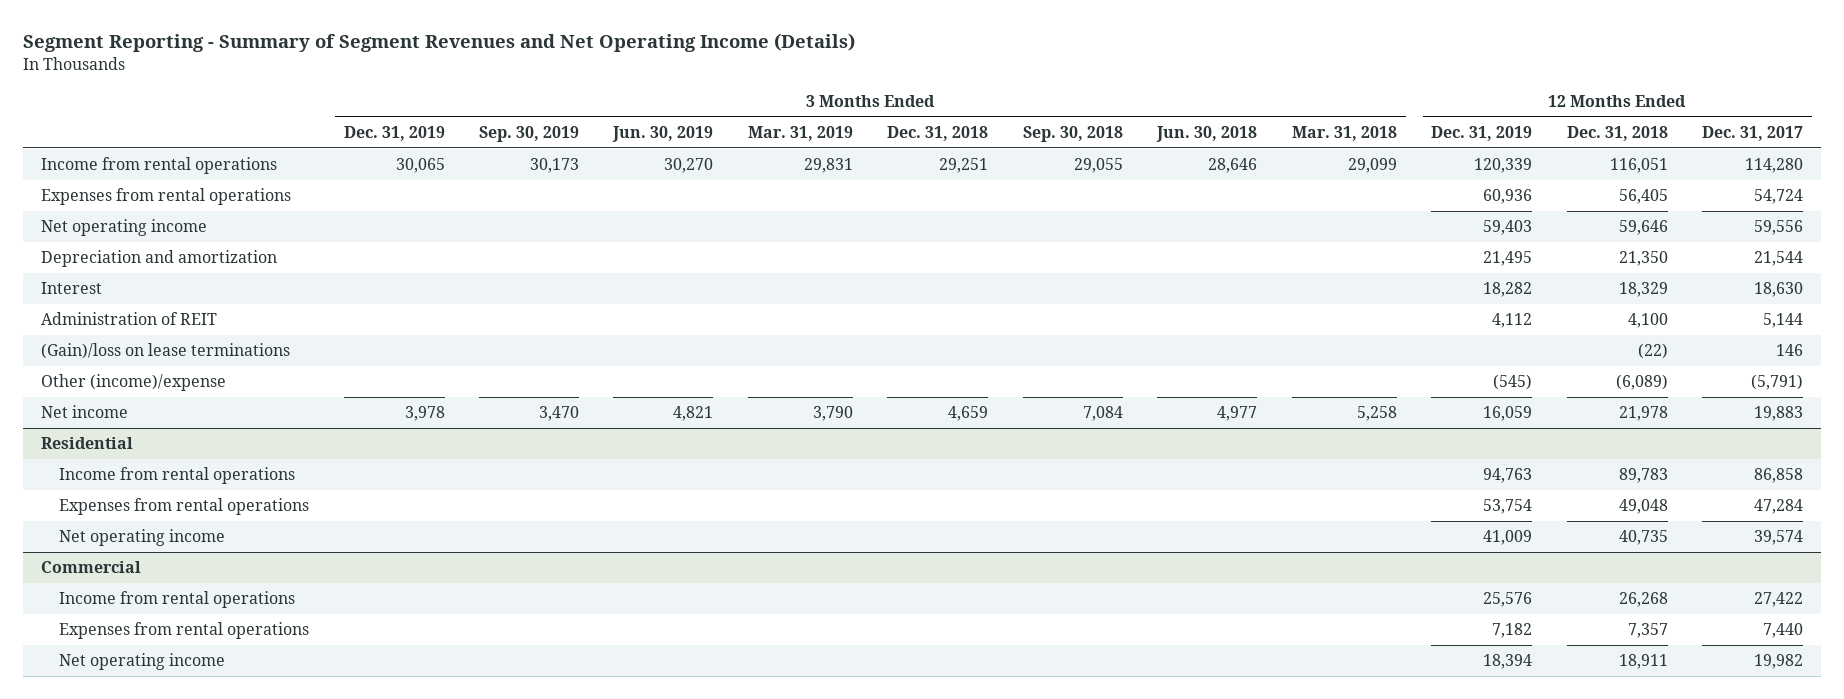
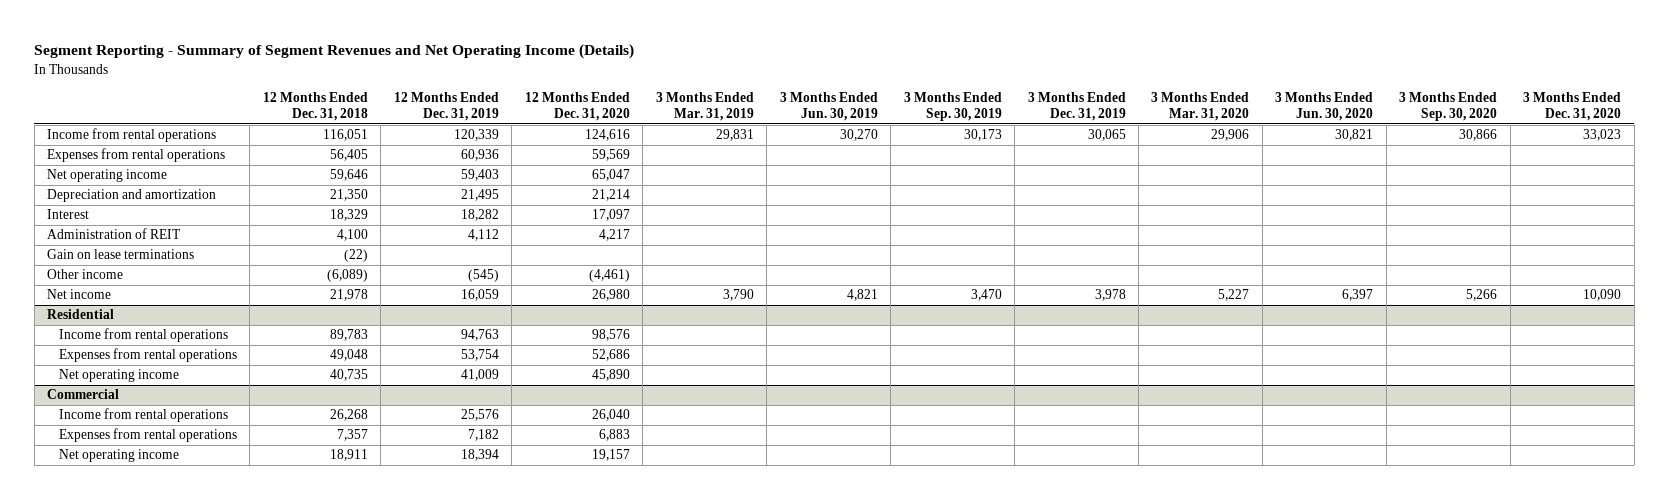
[887,125,989,141] Dec. 31, 2018 -> none
[1022,125,1123,142] Sep. 30, 2018 -> none
[1156,125,1258,142] Jun. 30, 2018 -> none
[1291,125,1397,141] Mar. 31, 2018 -> none
[1702,125,1804,141] Dec. 31, 2017 -> none
none -> [524,91,630,122] 12 Months Ended Dec. 31, 2020
none -> [1151,91,1250,122] 3 Months Ended Mar. 31, 2020
none -> [1275,91,1374,122] 3 Months Ended Jun. 30, 2020
none -> [1399,91,1498,122] 3 Months Ended Sep. 30, 2020
none -> [1523,91,1622,122] 3 Months Ended Dec. 31, 2020
[40,343,290,360] (Gain)/loss on lease terminations -> [47,249,195,260] Gain on lease terminations
[40,374,226,392] Other (income)/expense -> [47,269,124,280] Other income

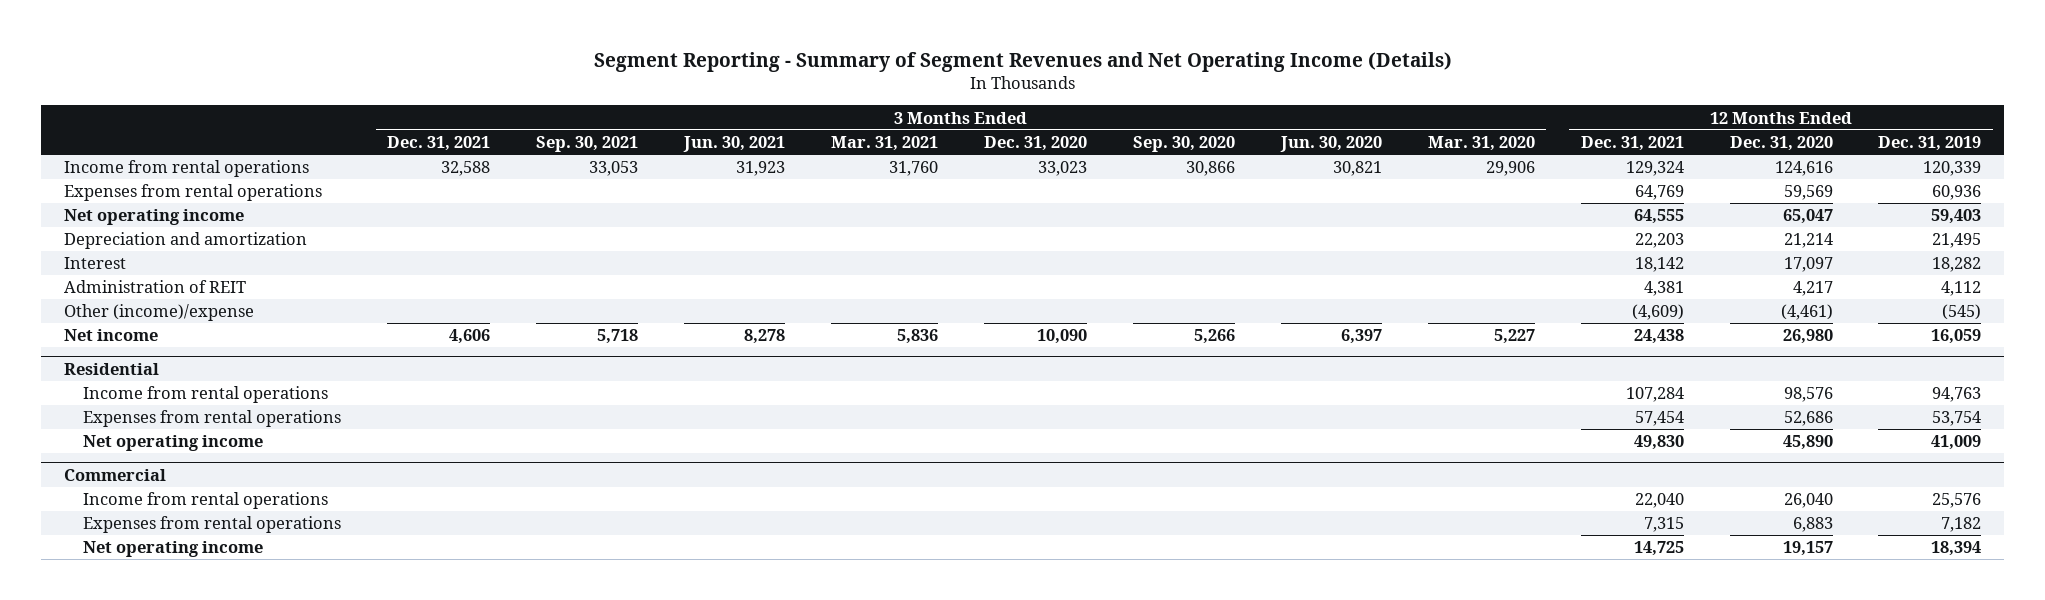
[262,91,368,122] 12 Months Ended Dec. 31, 2018 -> none
[655,91,754,122] 3 Months Ended Mar. 31, 2019 -> none
[779,91,878,122] 3 Months Ended Jun. 30, 2019 -> none
[903,91,1002,122] 3 Months Ended Sep. 30, 2019 -> none
[1027,91,1126,122] 3 Months Ended Dec. 31, 2019 -> none
none -> [387,136,491,152] Dec. 31, 2021
none -> [536,136,639,153] Sep. 30, 2021
none -> [683,136,786,153] Jun. 30, 2021
none -> [831,136,939,152] Mar. 31, 2021
none -> [1580,136,1684,152] Dec. 31, 2021
[47,249,195,260] Gain on lease terminations -> none
[47,269,124,280] Other income -> [63,304,254,322] Other (income)/expense

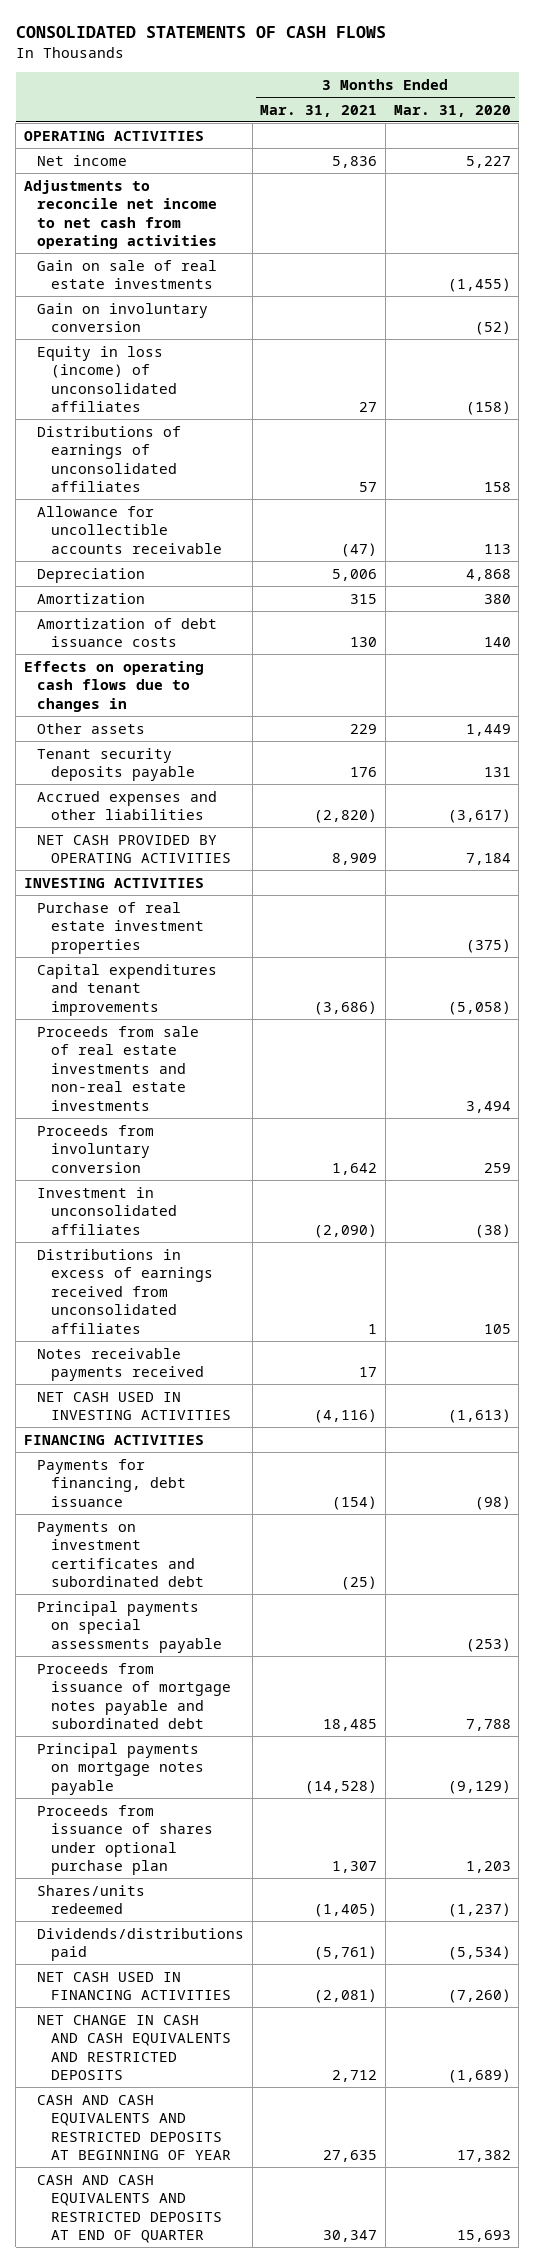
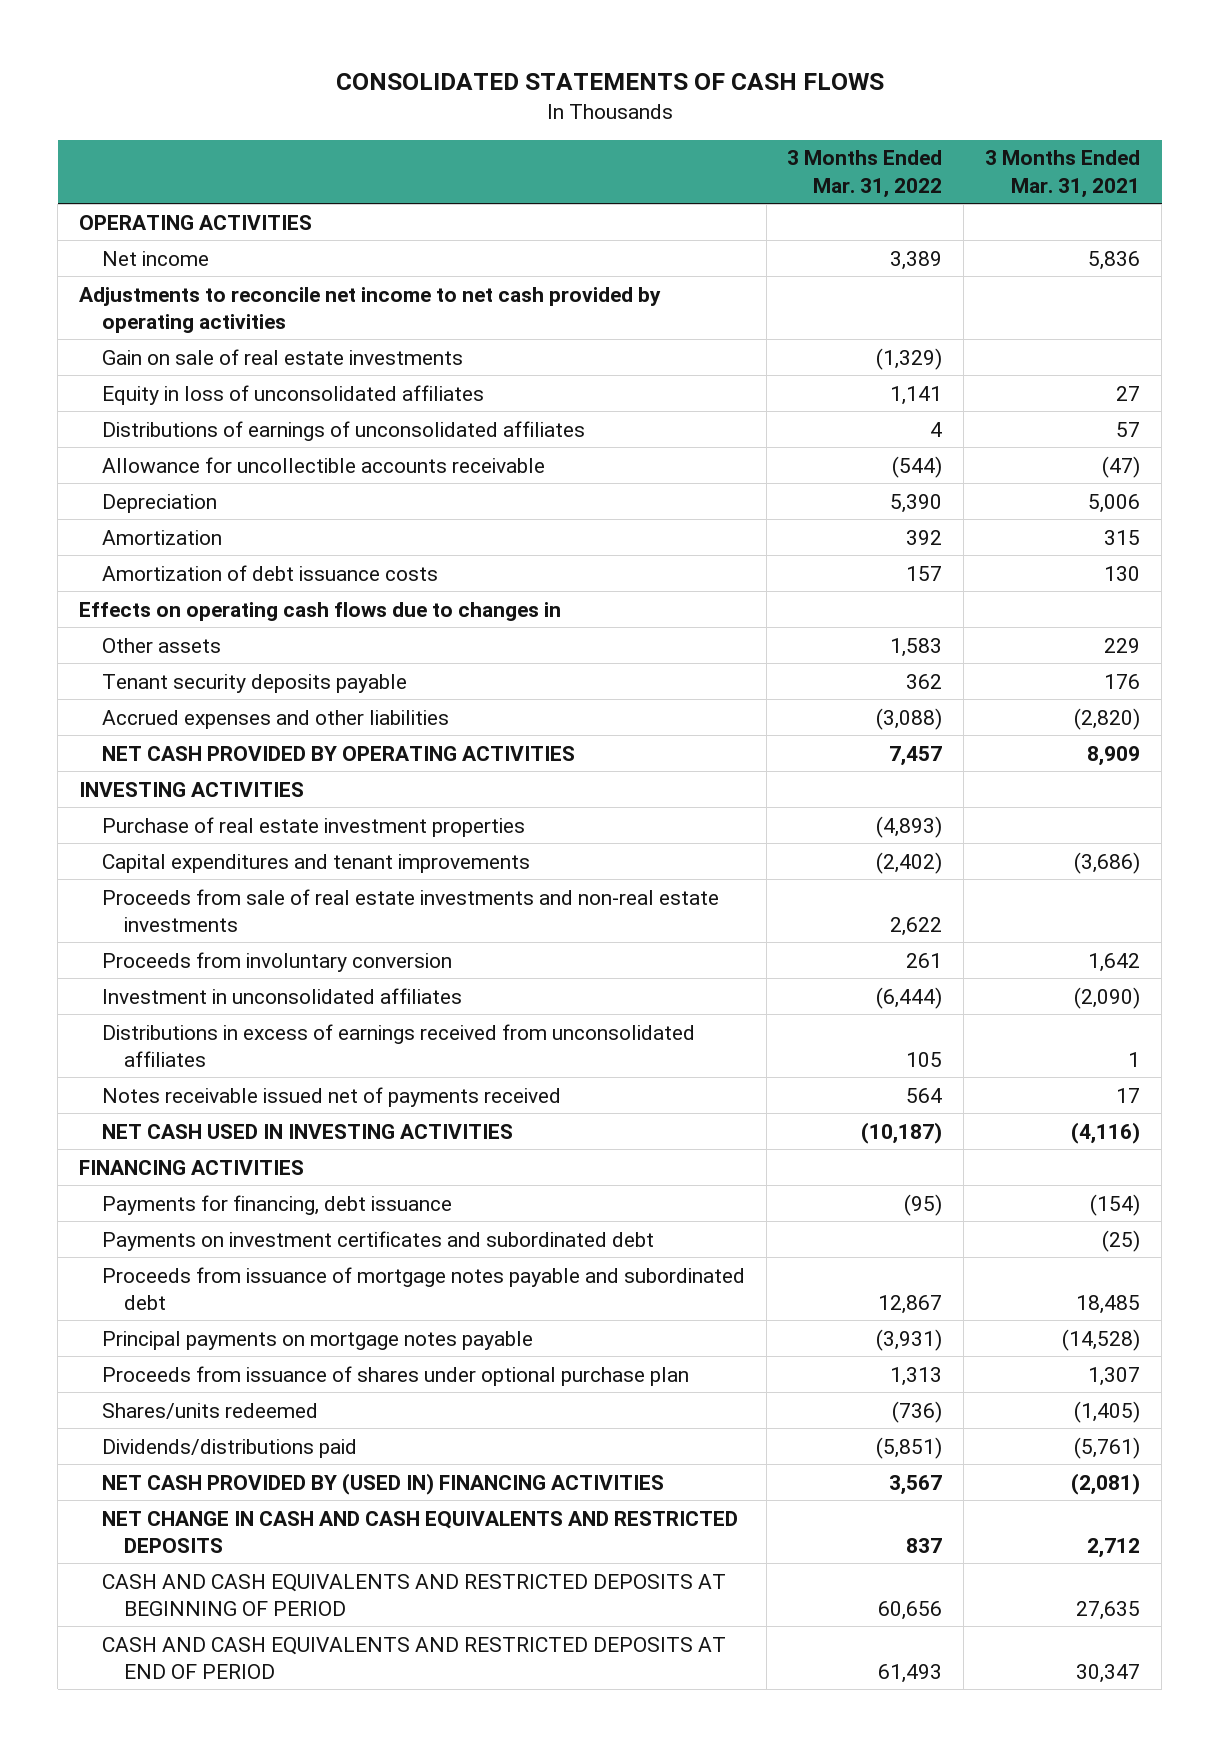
[393,104,511,117] Mar. 31, 2020 -> none
none -> [787,150,943,198] 3 Months Ended Mar. 31, 2022
[23,179,218,250] Adjustments to reconcile net income to net cash from operating activities -> [78,286,661,333] Adjustments to reconcile net income to net cash provided by operating activities
[37,302,209,333] Gain on involuntary conversion -> none
[37,345,177,413] Equity in loss (income) of unconsolidated affiliates -> [101,384,484,405] Equity in loss of unconsolidated affiliates
[37,1347,204,1382] Notes receivable payments received -> [101,1086,561,1107] Notes receivable issued net of payments received
[37,1600,222,1653] Principal payments on special assessments payable -> none
[37,1971,231,2001] NET CASH USED IN FINANCING ACTIVITIES -> [101,1472,664,1495] NET CASH PROVIDED BY (USED IN) FINANCING ACTIVITIES
[37,2094,231,2161] CASH AND CASH EQUIVALENTS AND RESTRICTED DEPOSITS AT BEGINNING OF YEAR -> [101,1573,726,1616] CASH AND CASH EQUIVALENTS AND RESTRICTED DEPOSITS AT BEGINNING OF PERIOD
[37,2174,222,2244] CASH AND CASH EQUIVALENTS AND RESTRICTED DEPOSITS AT END OF QUARTER -> [101,1636,726,1679] CASH AND CASH EQUIVALENTS AND RESTRICTED DEPOSITS AT END OF PERIOD

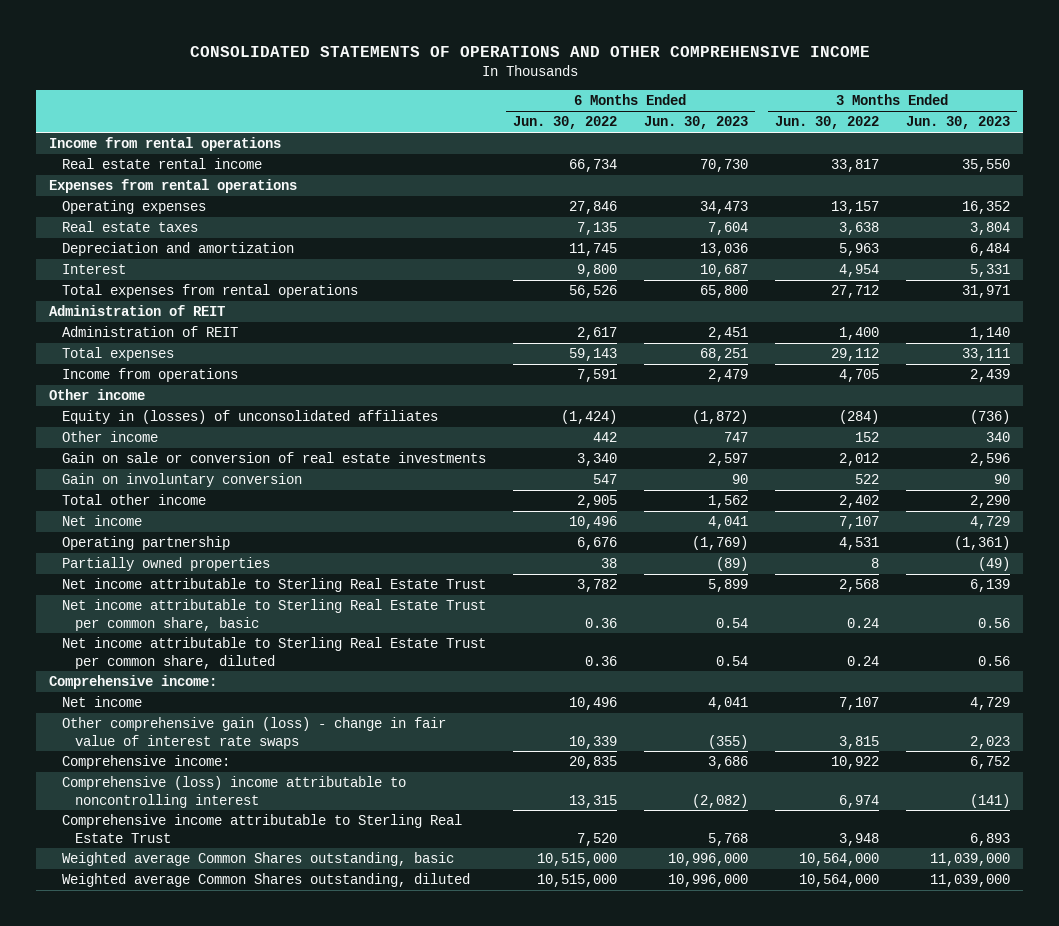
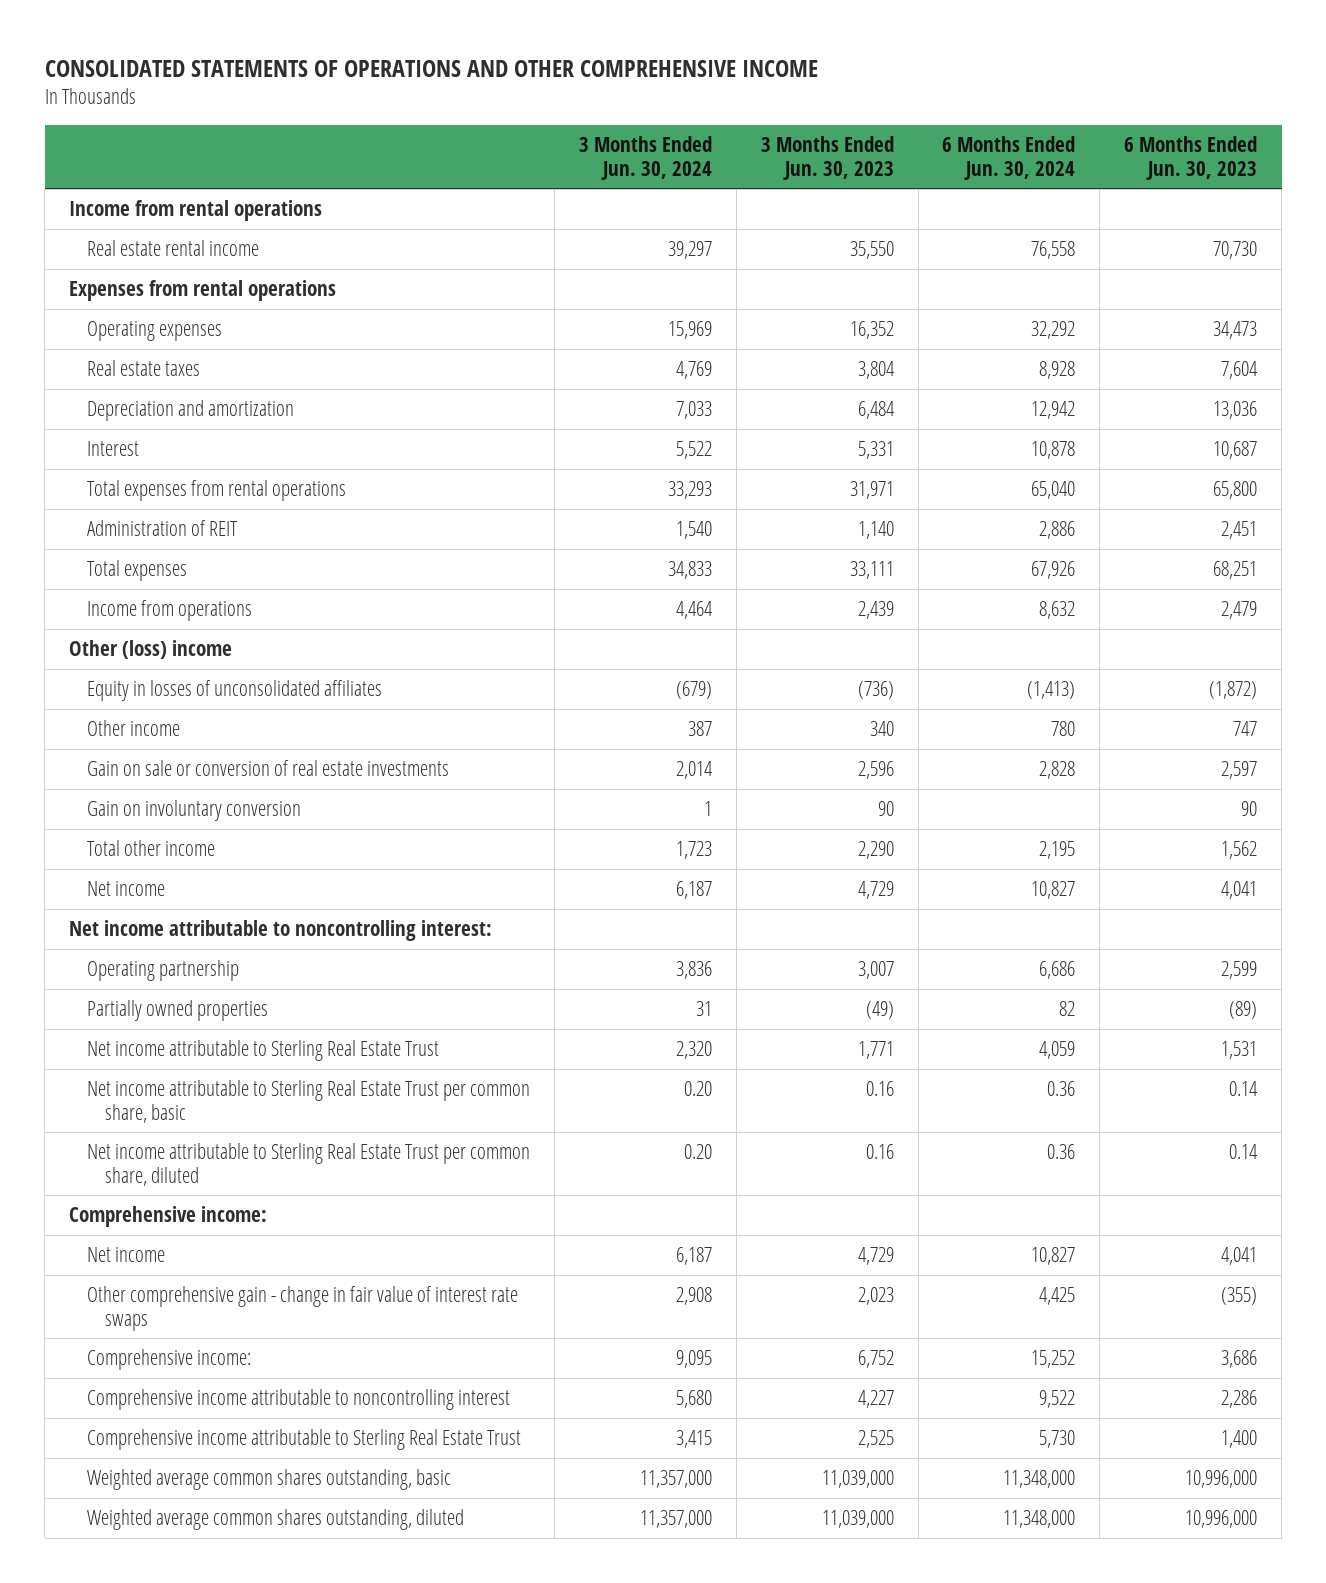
[513,116,618,130] Jun. 30, 2022 -> none
[774,116,879,130] Jun. 30, 2022 -> none
none -> [578,136,712,180] 3 Months Ended Jun. 30, 2024
none -> [942,136,1076,180] 6 Months Ended Jun. 30, 2024
[49,305,226,317] Administration of REIT -> none
[49,389,146,401] Other income -> [69,640,233,660] Other (loss) income
[62,410,439,425] Equity in (losses) of unconsolidated affiliates -> [87,680,383,702] Equity in losses of unconsolidated affiliates
none -> [69,920,493,942] Net income attributable to noncontrolling interest:
[691,536,748,551] (1,769) -> [1221,961,1258,980] 2,599
[953,536,1010,551] (1,361) -> [857,961,894,980] 3,007
[707,579,748,593] 5,899 -> [1221,1041,1258,1060] 1,531
[969,579,1010,593] 6,139 -> [857,1041,894,1060] 1,771
[715,617,748,628] 0.54 -> [1229,1081,1259,1097] 0.14
[977,617,1010,628] 0.56 -> [865,1081,894,1097] 0.16
[715,655,748,666] 0.54 -> [1229,1144,1259,1160] 0.14
[977,655,1010,666] 0.56 -> [865,1144,894,1160] 0.16
[62,717,447,749] Other comprehensive gain (loss) - change in fair value of interest rate swaps -> [87,1286,519,1331] Other comprehensive gain - change in fair value of interest rate swaps
[62,776,407,808] Comprehensive (loss) income attributable to noncontrolling interest -> [87,1389,511,1411] Comprehensive income attributable to noncontrolling interest
[691,793,748,808] (2,082) -> [1221,1390,1258,1409] 2,286
[969,793,1010,808] (141) -> [857,1390,894,1409] 4,227
[707,832,748,846] 5,768 -> [1221,1430,1258,1449] 1,400
[969,832,1010,846] 6,893 -> [857,1430,894,1449] 2,525
[62,852,455,867] Weighted average Common Shares outstanding, basic -> [87,1469,452,1491] Weighted average common shares outstanding, basic
[62,873,471,888] Weighted average Common Shares outstanding, diluted -> [87,1509,465,1531] Weighted average common shares outstanding, diluted

